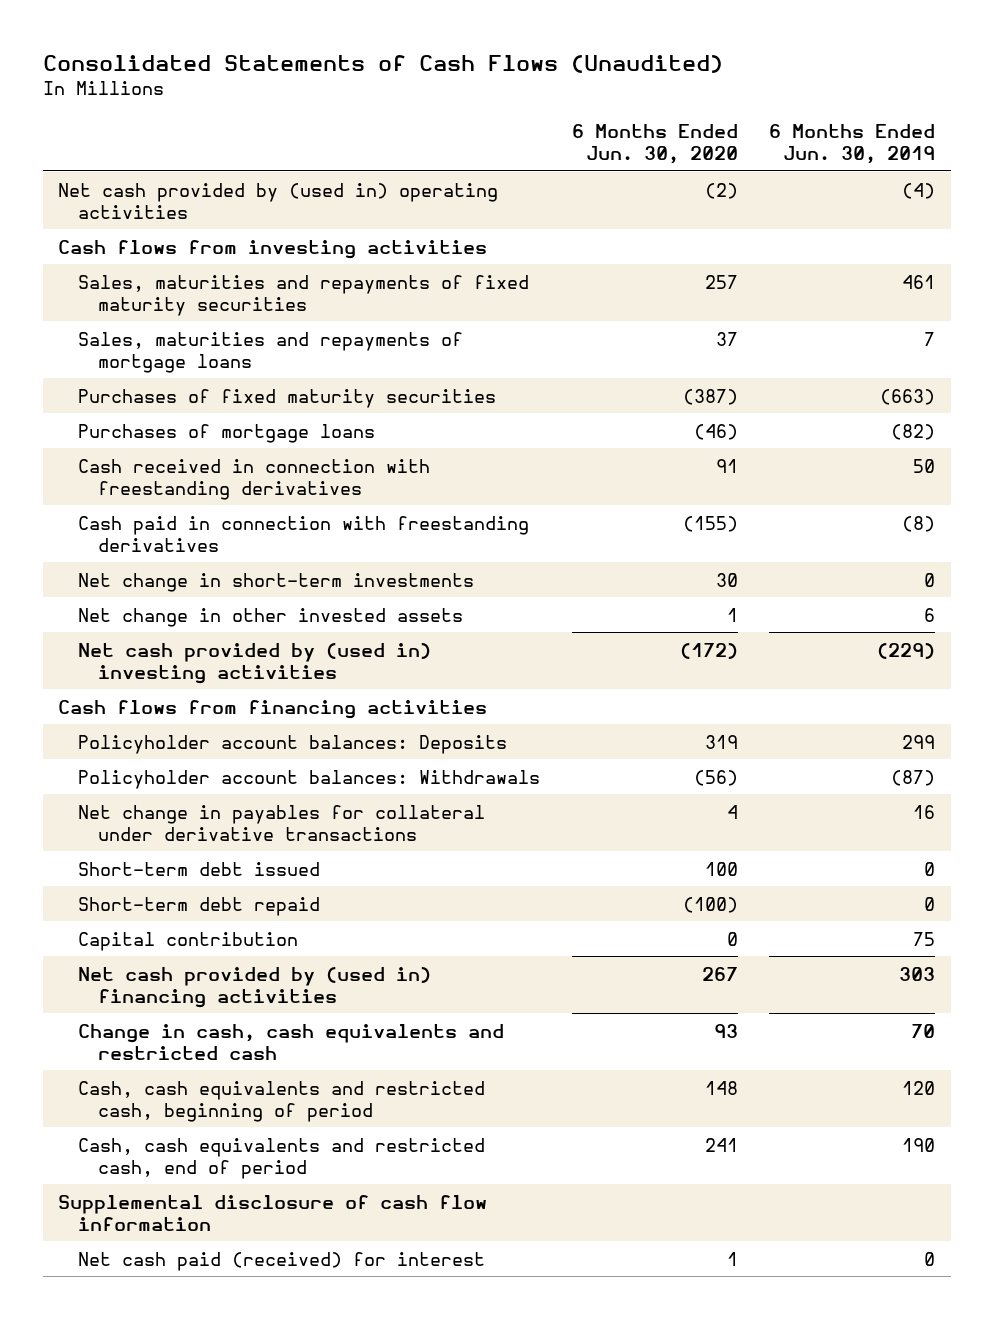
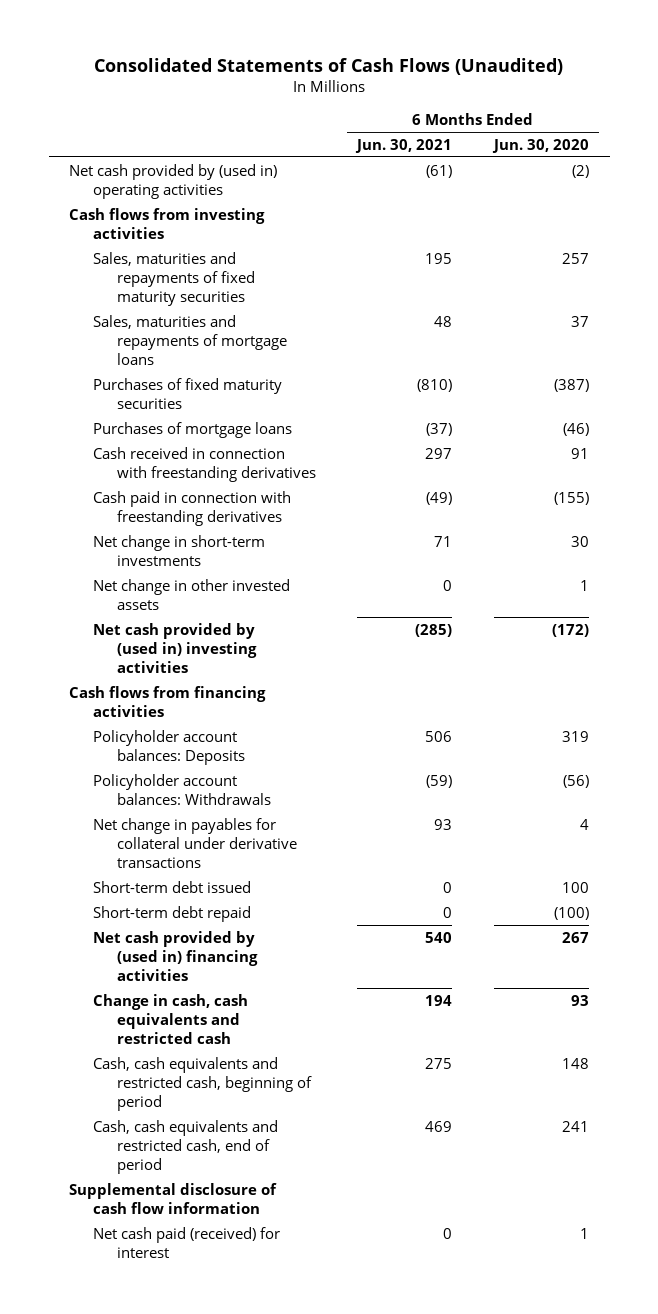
[769,124,936,165] 6 Months Ended Jun. 30, 2019 -> none
none -> [355,138,453,153] Jun. 30, 2021
[78,931,299,951] Capital contribution -> none

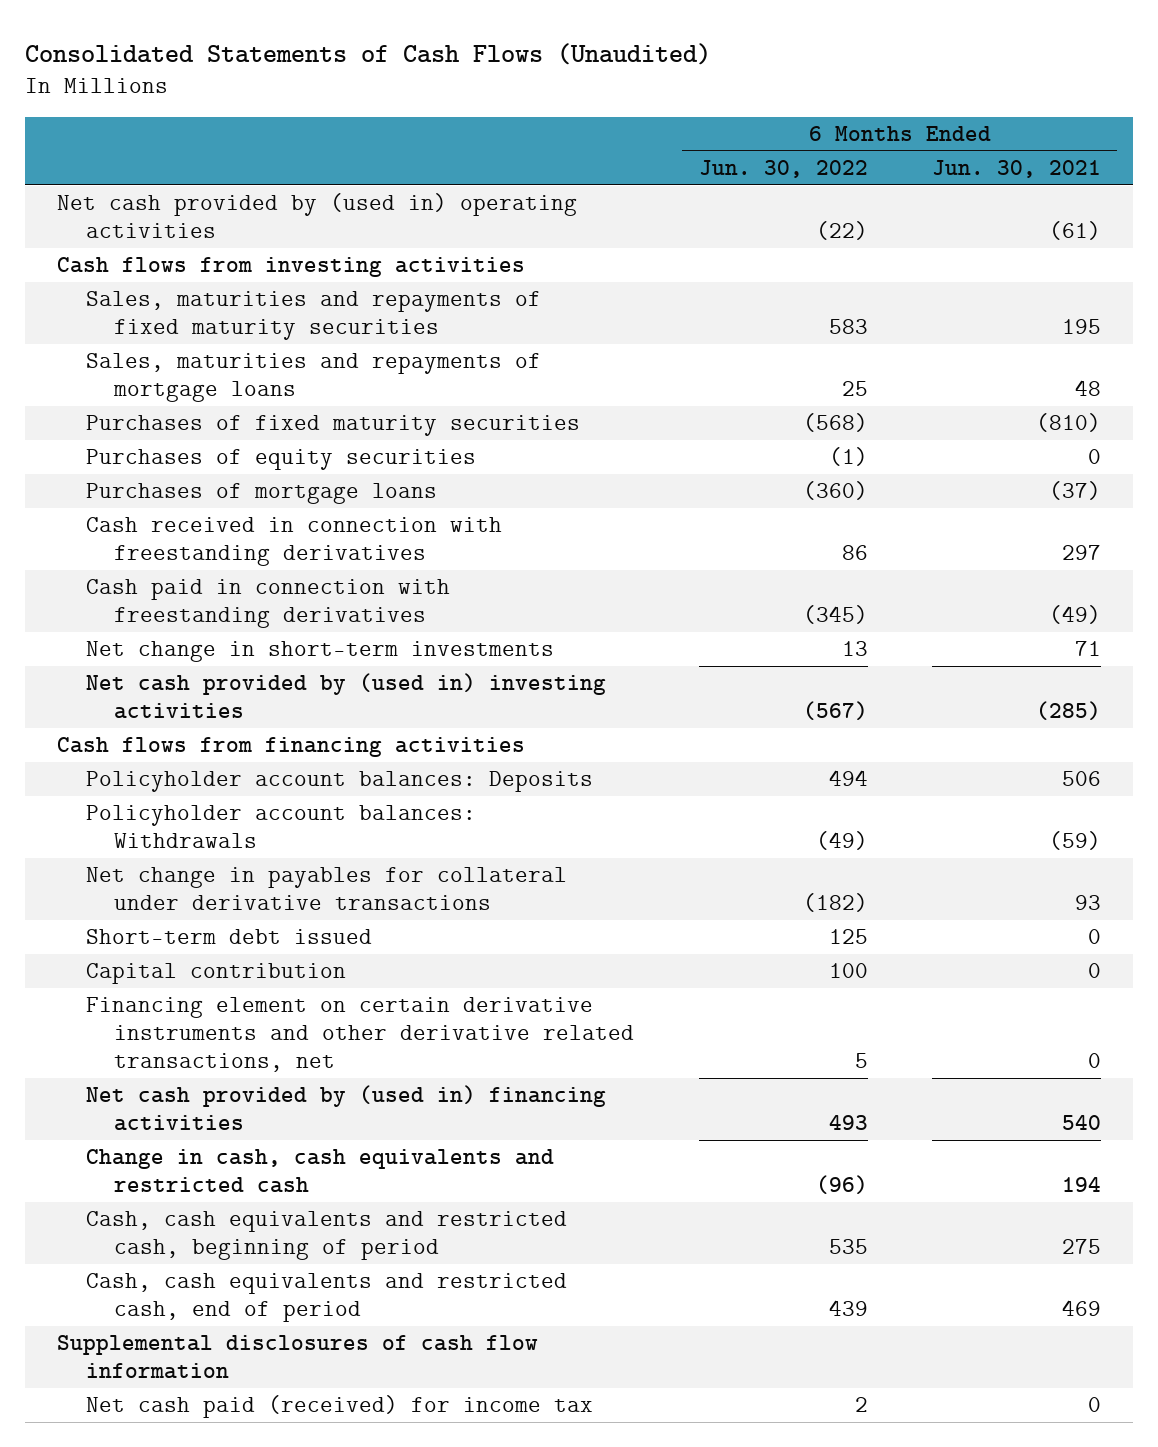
[491,138,589,153] Jun. 30, 2020 -> none
none -> [698,160,868,179] Jun. 30, 2022
none -> [85,449,476,471] Purchases of equity securities
[93,578,291,610] Net change in other invested assets -> none
[93,905,252,922] Short-term debt repaid -> none
none -> [85,963,346,985] Capital contribution
none -> [85,997,635,1073] Financing element on certain derivative instruments and other derivative related transactions, net
[69,1182,278,1214] Supplemental disclosure of cash flow information -> [57,1335,539,1380] Supplemental disclosures of cash flow information
[93,1226,281,1258] Net cash paid (received) for interest -> [85,1395,593,1419] Net cash paid (received) for income tax

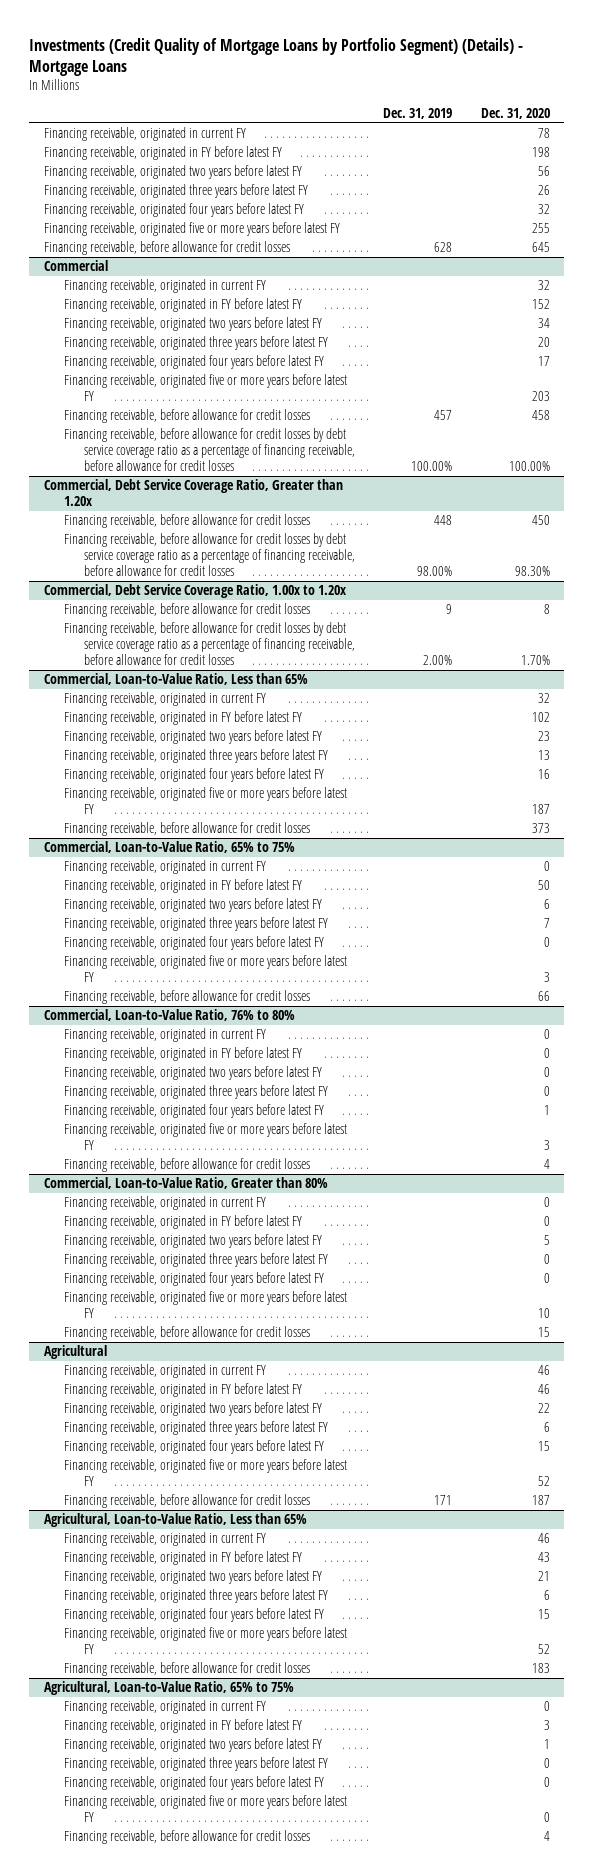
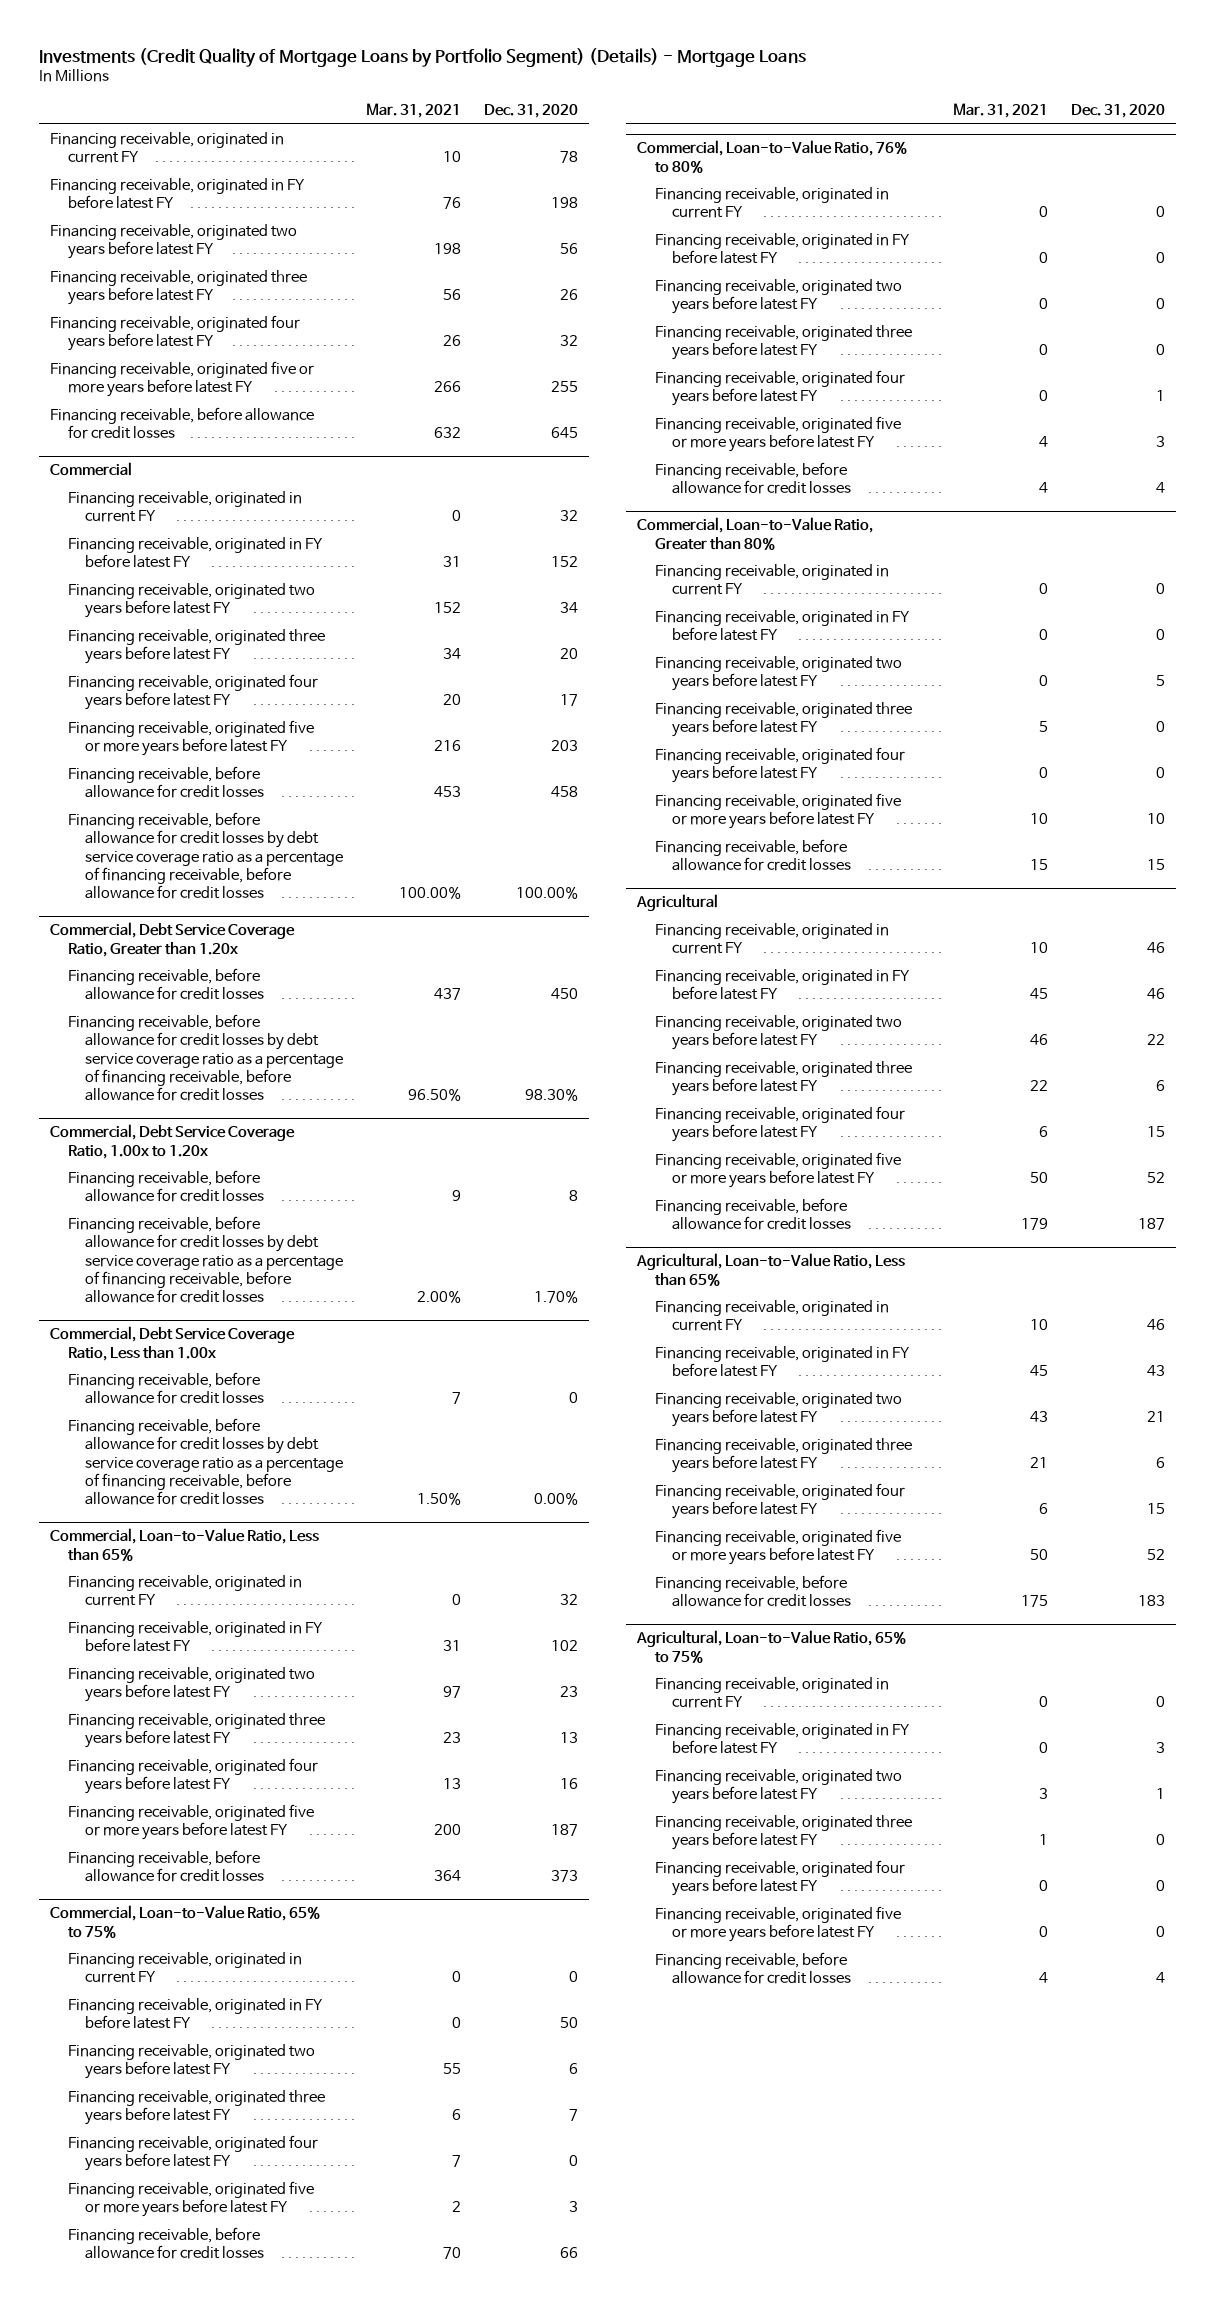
[383,108,453,120] Dec. 31, 2019 -> none
none -> [366,103,462,119] Mar. 31, 2021
none -> [50,1326,296,1361] Commercial, Debt Service Coverage Ratio, Less than 1.00x
none -> [67,1372,265,1405] Financing receivable, before allowance for credit losses
none -> [67,1418,344,1505] Financing receivable, before allowance for credit losses by debt service coverage ratio as a percentage of financing receivable, before allowance for credit losses

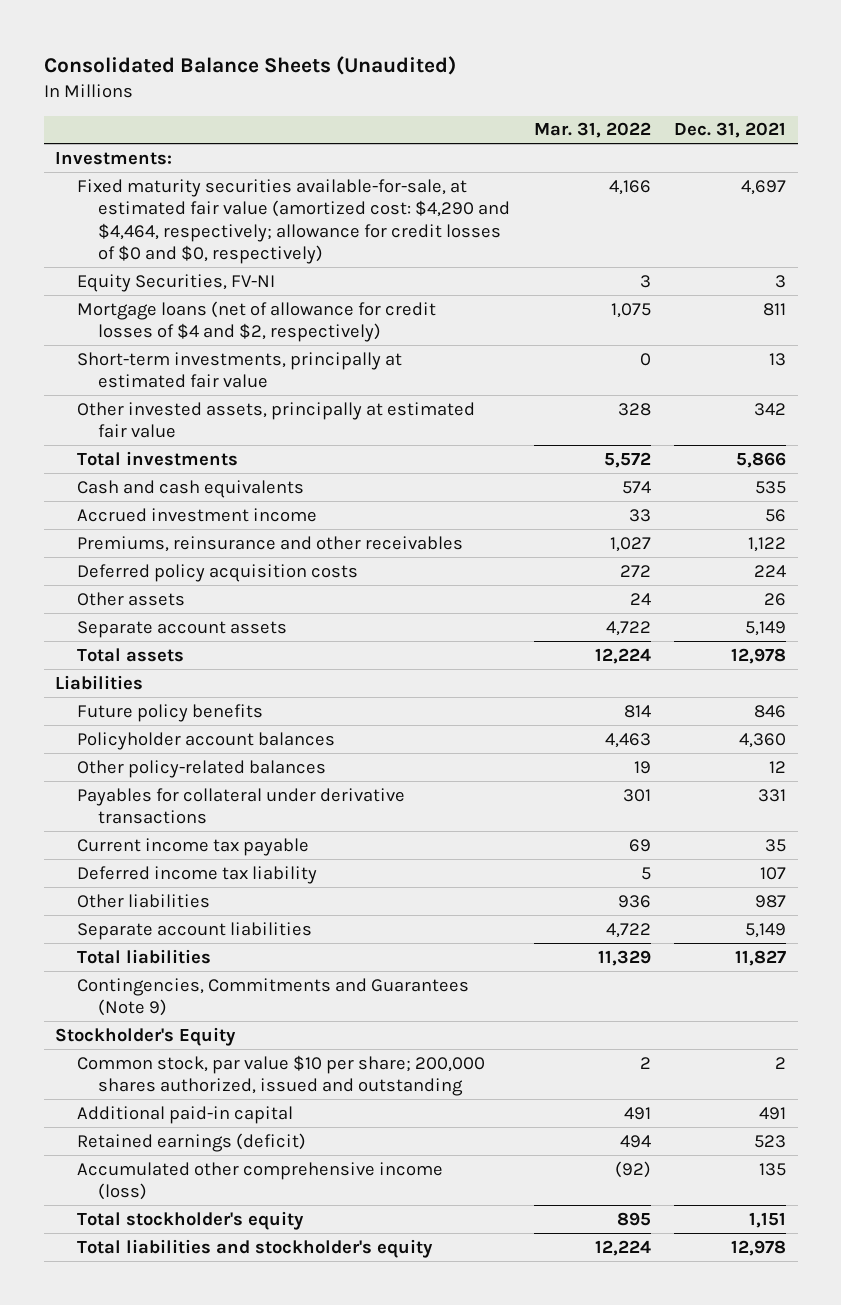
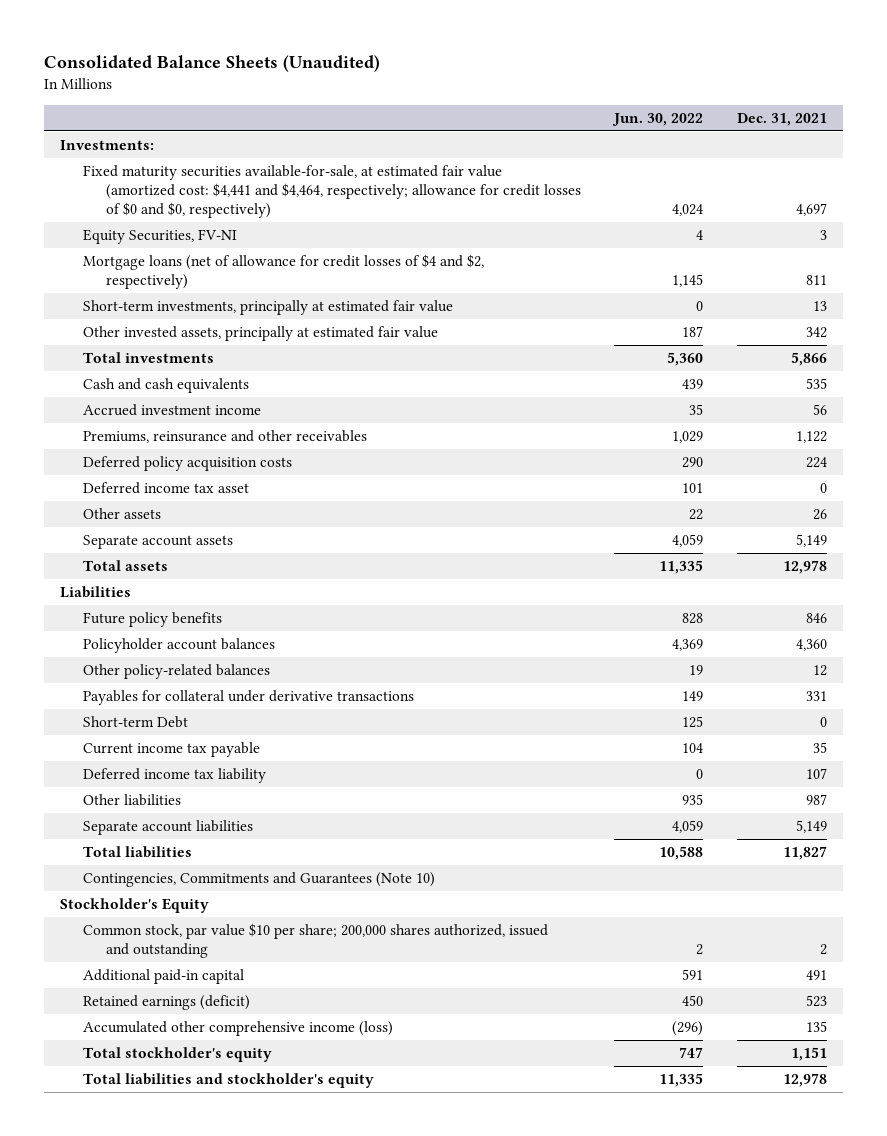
[533,122,651,139] Mar. 31, 2022 -> none
none -> [612,112,704,126] Jun. 30, 2022
[76,178,511,265] Fixed maturity securities available-for-sale, at estimated fair value (amortized cost: $4,290 and $4,464, respectively; allowance for credit losses of $0 and $0, respectively) -> [83,165,582,218] Fixed maturity securities available-for-sale, at estimated fair value (amortized cost: $4,441 and $4,464, respectively; allowance for credit losses of $0 and $0, respectively)
none -> [83,482,250,495] Deferred income tax asset
none -> [83,716,189,729] Short-term Debt
[76,977,469,1017] Contingencies, Commitments and Guarantees (Note 9) -> [83,872,436,888] Contingencies, Commitments and Guarantees (Note 10)

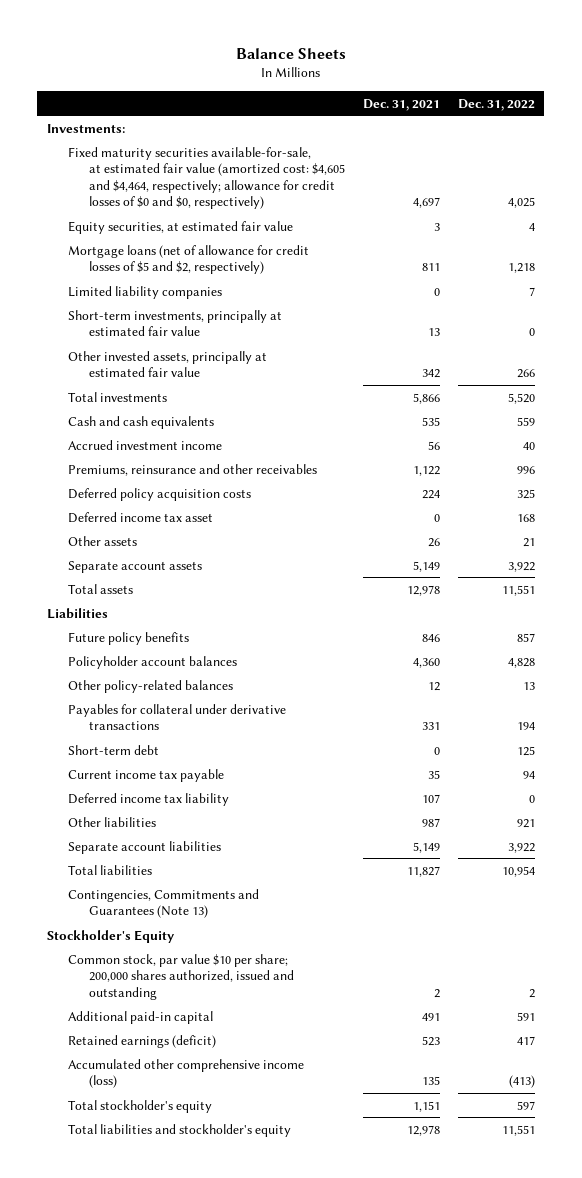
[43,54,380,72] Consolidated Balance Sheets (Unaudited) -> [235,47,346,59] Balance Sheets
[612,112,704,126] Jun. 30, 2022 -> none
none -> [457,98,535,111] Dec. 31, 2022
[83,165,582,218] Fixed maturity securities available-for-sale, at estimated fair value (amortized cost: $4,441 and $4,464, respectively; allowance for credit losses of $0 and $0, respectively) -> [67,146,345,210] Fixed maturity securities available-for-sale, at estimated fair value (amortized cost: $4,605 and $4,464, respectively; allowance for credit losses of $0 and $0, respectively)
[83,229,238,245] Equity Securities, FV-NI -> [67,220,293,234] Equity securities, at estimated fair value
[83,254,485,290] Mortgage loans (net of allowance for credit losses of $4 and $2, respectively) -> [67,244,309,275] Mortgage loans (net of allowance for credit losses of $5 and $2, respectively)
none -> [67,285,222,299] Limited liability companies
[83,716,189,729] Short-term Debt -> [67,744,159,755] Short-term debt
[83,872,436,888] Contingencies, Commitments and Guarantees (Note 10) -> [67,888,259,919] Contingencies, Commitments and Guarantees (Note 13)

